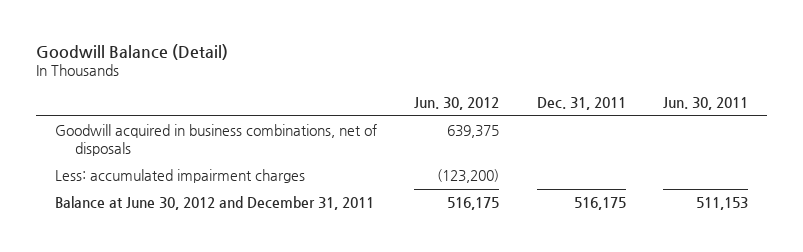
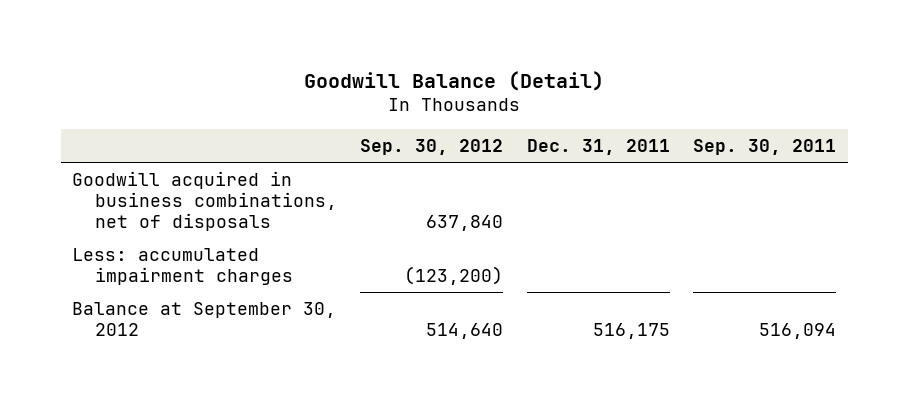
[414,96,500,110] Jun. 30, 2012 -> none
[663,96,749,110] Jun. 30, 2011 -> none
none -> [360,138,504,155] Sep. 30, 2012
none -> [693,138,837,155] Sep. 30, 2011
[54,196,374,211] Balance at June 30, 2012 and December 31, 2011 -> [72,302,337,336] Balance at September 30, 2012

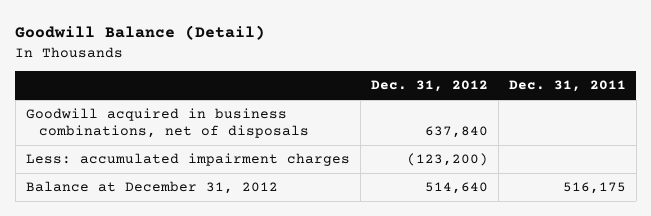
[360,138,504,155] Sep. 30, 2012 -> none
[693,138,837,155] Sep. 30, 2011 -> none
none -> [370,80,488,93] Dec. 31, 2012
[72,302,337,336] Balance at September 30, 2012 -> [25,181,278,195] Balance at December 31, 2012

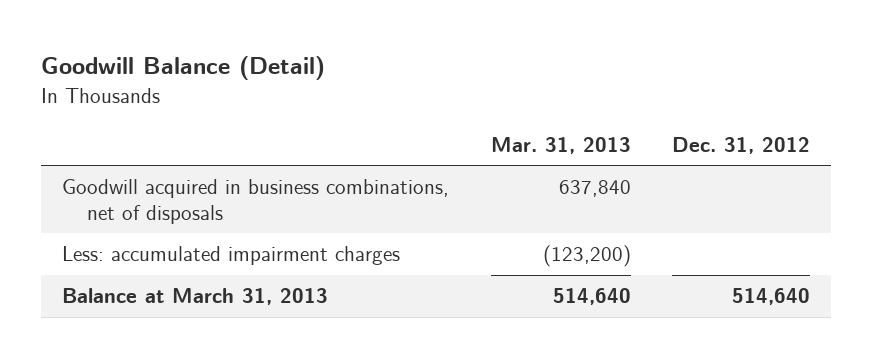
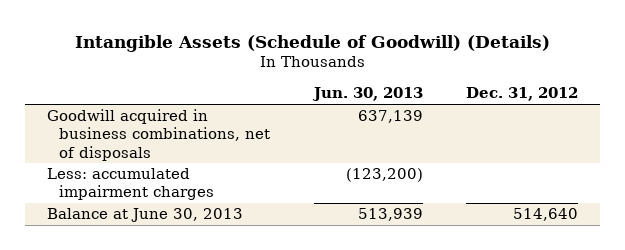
[41,56,326,81] Goodwill Balance (Detail) -> [74,34,550,52] Intangible Assets (Schedule of Goodwill) (Details)
[490,136,631,154] Mar. 31, 2013 -> none
none -> [311,87,423,102] Jun. 30, 2013
[62,288,329,306] Balance at March 31, 2013 -> [46,208,243,223] Balance at June 30, 2013

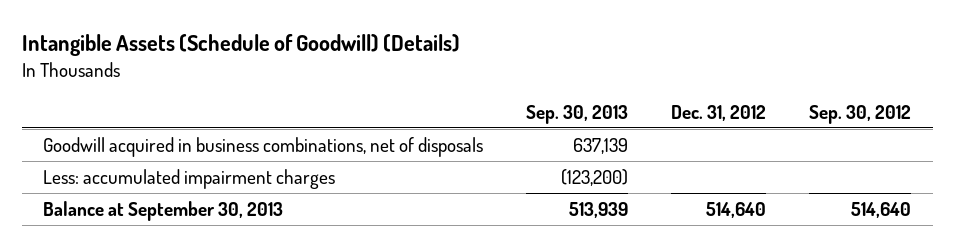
[311,87,423,102] Jun. 30, 2013 -> none
none -> [526,104,629,124] Sep. 30, 2013
none -> [809,104,912,124] Sep. 30, 2012
[46,208,243,223] Balance at June 30, 2013 -> [43,200,284,221] Balance at September 30, 2013

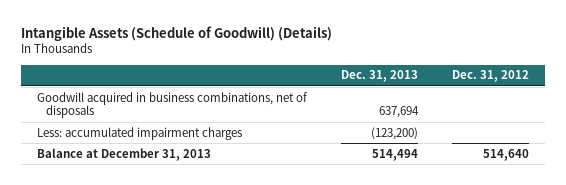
[526,104,629,124] Sep. 30, 2013 -> none
[809,104,912,124] Sep. 30, 2012 -> none
none -> [341,70,419,83] Dec. 31, 2013
[43,200,284,221] Balance at September 30, 2013 -> [37,147,212,161] Balance at December 31, 2013

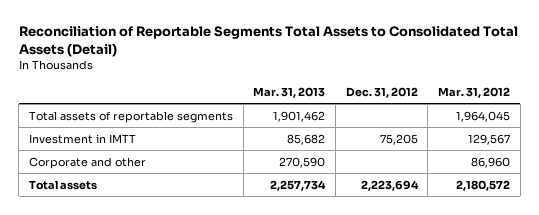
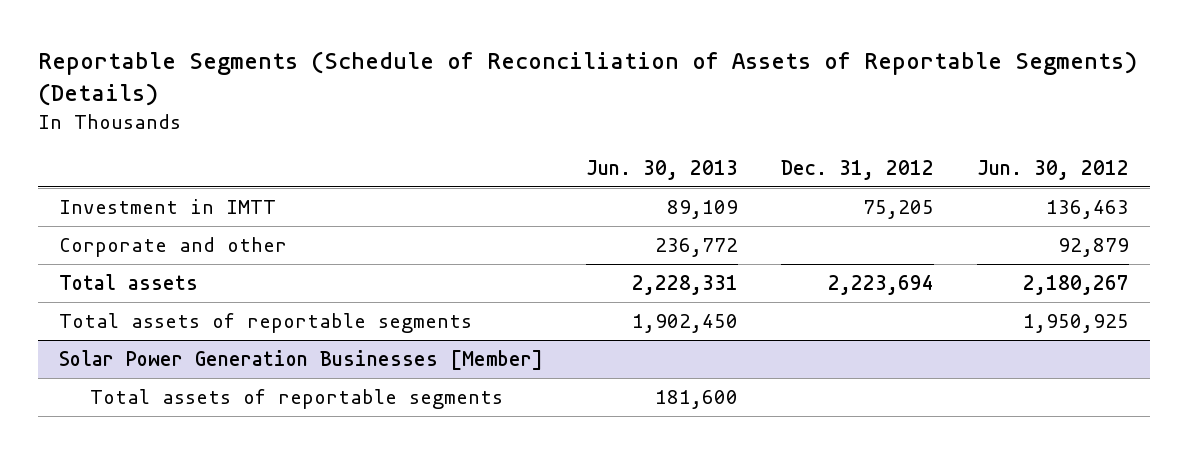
[18,26,518,57] Reconciliation of Reportable Segments Total Assets to Consolidated Total Assets (Detail) -> [37,51,1137,107] Reportable Segments (Schedule of Reconciliation of Assets of Reportable Segments) (Details)
[253,86,326,98] Mar. 31, 2013 -> none
[438,86,511,98] Mar. 31, 2012 -> none
none -> [585,160,738,181] Jun. 30, 2013
none -> [976,160,1129,181] Jun. 30, 2012
[29,110,234,123] Total assets of reportable segments -> [58,312,472,333] Total assets of reportable segments
none -> [58,349,543,370] Solar Power Generation Businesses [Member]
none -> [89,388,503,409] Total assets of reportable segments

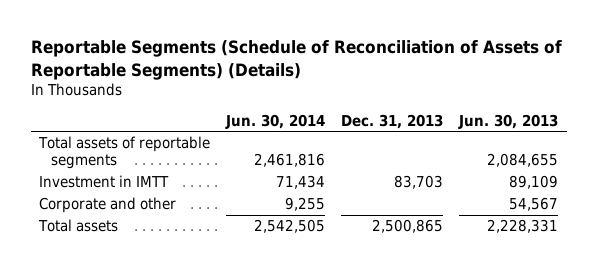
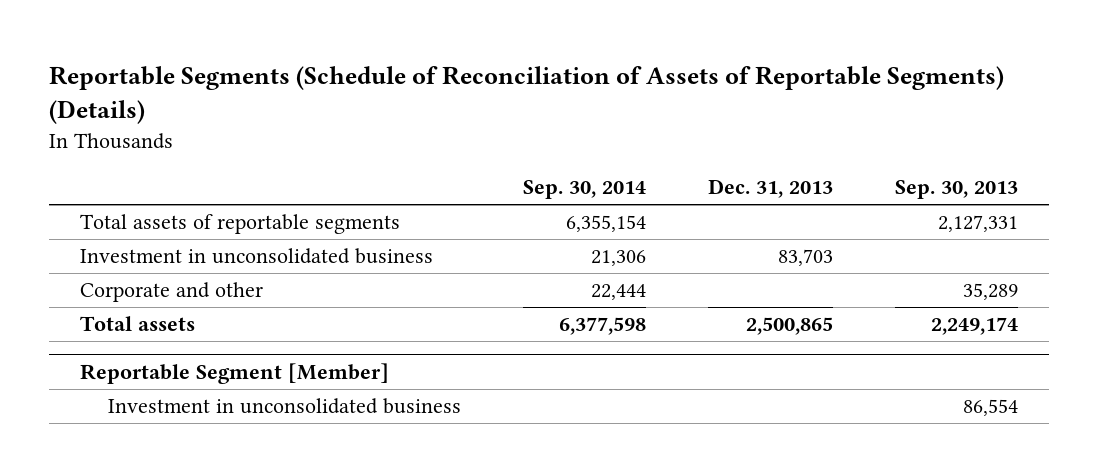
[225,113,326,129] Jun. 30, 2014 -> none
[458,113,559,129] Jun. 30, 2013 -> none
none -> [523,180,647,200] Sep. 30, 2014
none -> [895,180,1019,200] Sep. 30, 2013
[38,175,169,189] Investment in IMTT -> [80,248,434,265] Investment in unconsolidated business
none -> [80,363,390,385] Reportable Segment [Member]
none -> [108,398,462,415] Investment in unconsolidated business

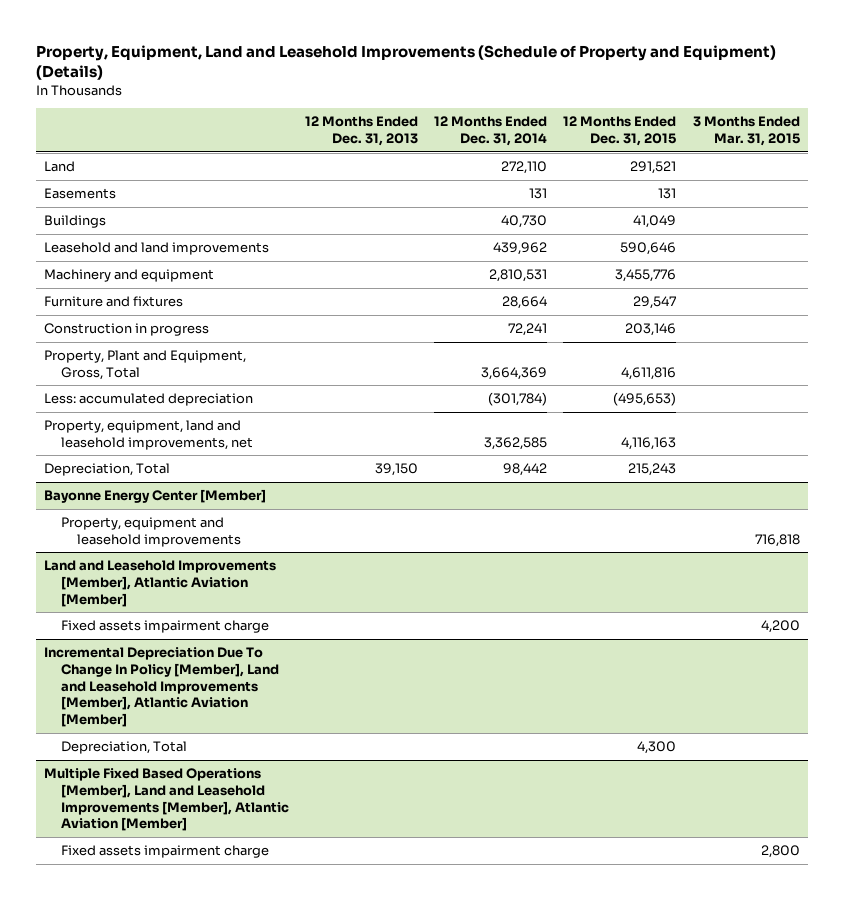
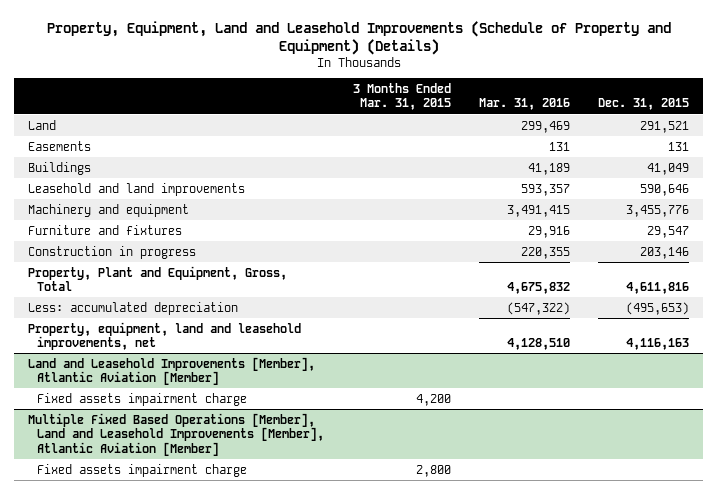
[304,116,418,147] 12 Months Ended Dec. 31, 2013 -> none
[434,116,548,147] 12 Months Ended Dec. 31, 2014 -> none
[563,116,677,147] 12 Months Ended Dec. 31, 2015 -> none
none -> [478,98,570,111] Mar. 31, 2016
none -> [597,98,689,111] Dec. 31, 2015
[44,463,171,477] Depreciation, Total -> none
[44,489,267,504] Bayonne Energy Center [Member] -> none
[60,517,241,547] Property, equipment and leasehold improvements -> none
[44,647,279,728] Incremental Depreciation Due To Change In Policy [Member], Land and Leasehold Improvements [Member], Atlantic Aviation [Member] -> none
[60,741,187,755] Depreciation, Total -> none

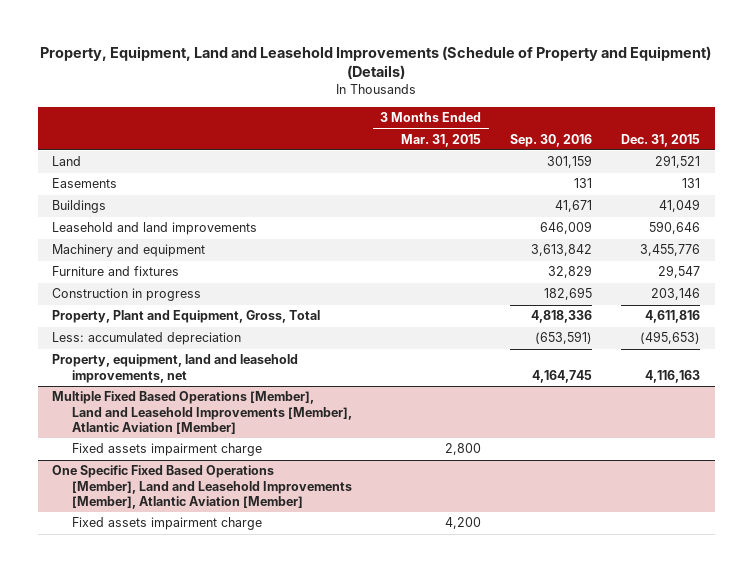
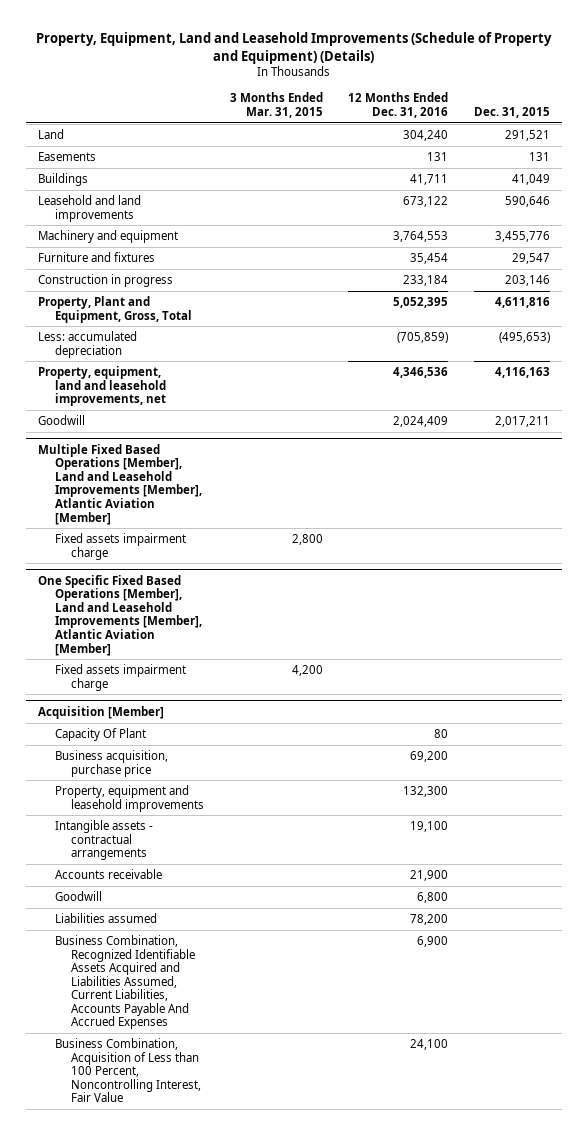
[510,133,593,147] Sep. 30, 2016 -> none
none -> [348,92,449,119] 12 Months Ended Dec. 31, 2016
none -> [38,415,86,426] Goodwill
none -> [38,705,165,719] Acquisition [Member]
none -> [54,728,146,742] Capacity Of Plant
none -> [54,750,168,777] Business acquisition, purchase price
none -> [54,785,205,812] Property, equipment and leasehold improvements
none -> [54,820,153,861] Intangible assets - contractual arrangements
none -> [54,869,162,880] Accounts receivable
none -> [54,891,102,902] Goodwill
none -> [54,913,157,924] Liabilities assumed
none -> [54,935,196,1030] Business Combination, Recognized Identifiable Assets Acquired and Liabilities Assumed, Current Liabilities, Accounts Payable And Accrued Expenses
none -> [54,1038,202,1103] Business Combination, Acquisition of Less than 100 Percent, Noncontrolling Interest, Fair Value

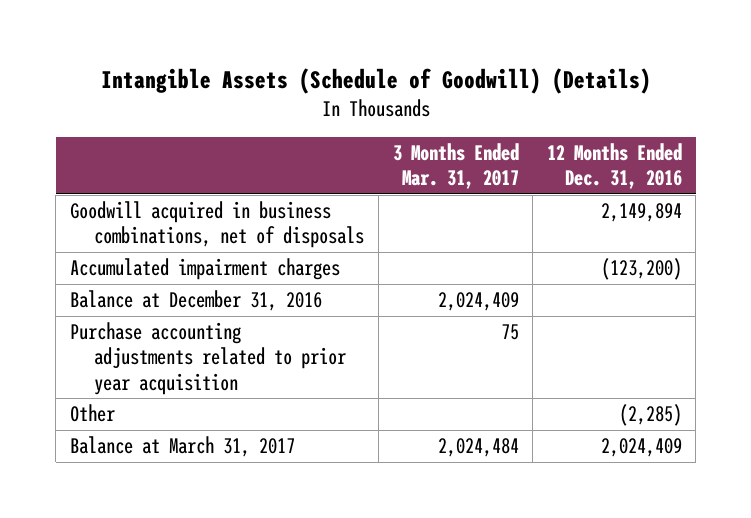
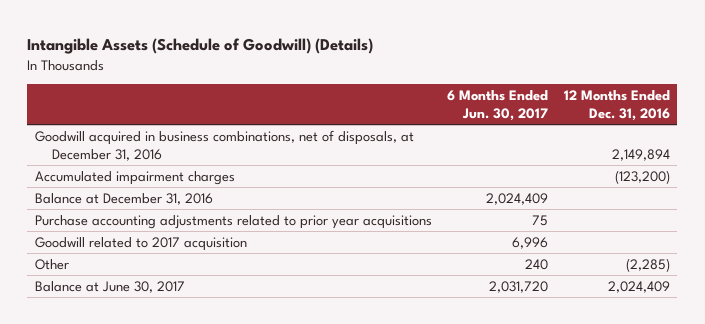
[392,143,519,190] 3 Months Ended Mar. 31, 2017 -> none
none -> [447,90,549,121] 6 Months Ended Jun. 30, 2017
[69,201,365,249] Goodwill acquired in business combinations, net of disposals -> [35,129,415,161] Goodwill acquired in business combinations, net of disposals, at December 31, 2016
[69,322,347,395] Purchase accounting adjustments related to prior year acquisition -> [35,214,433,229] Purchase accounting adjustments related to prior year acquisitions
none -> [35,236,248,251] Goodwill related to 2017 acquisition
[69,436,295,458] Balance at March 31, 2017 -> [35,280,186,293] Balance at June 30, 2017

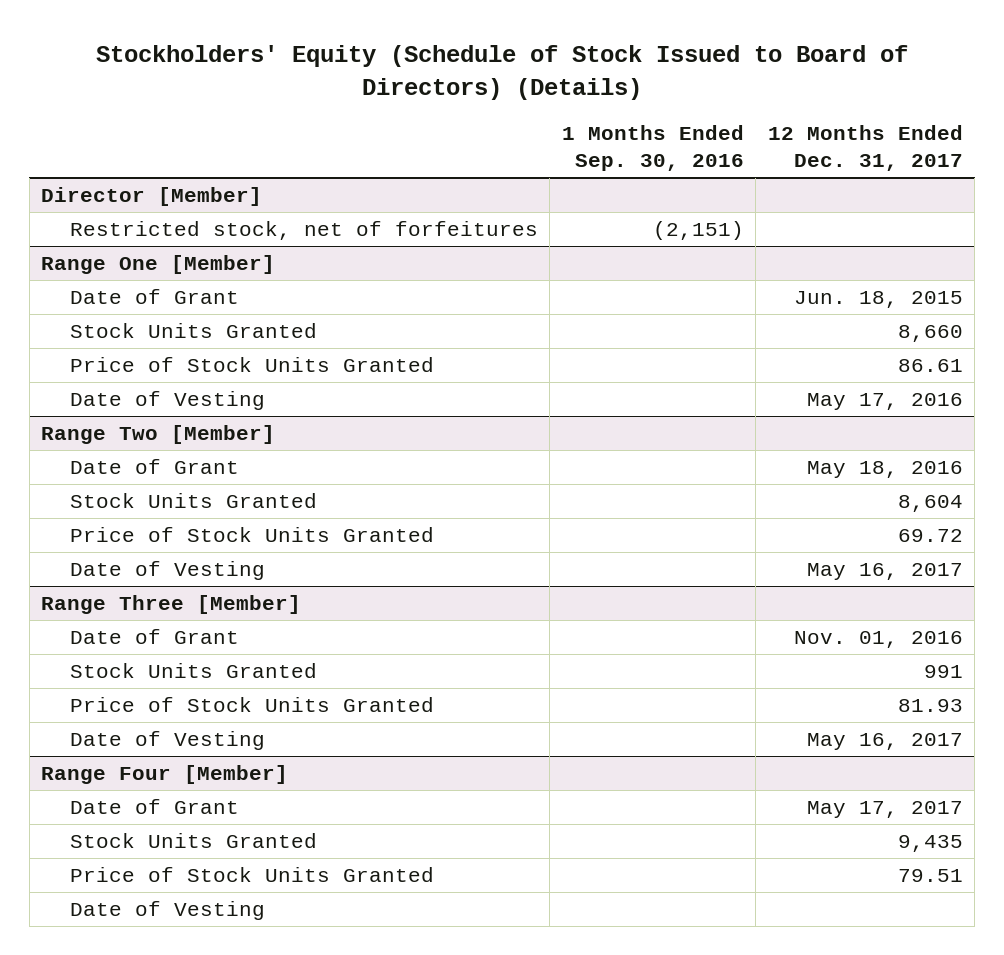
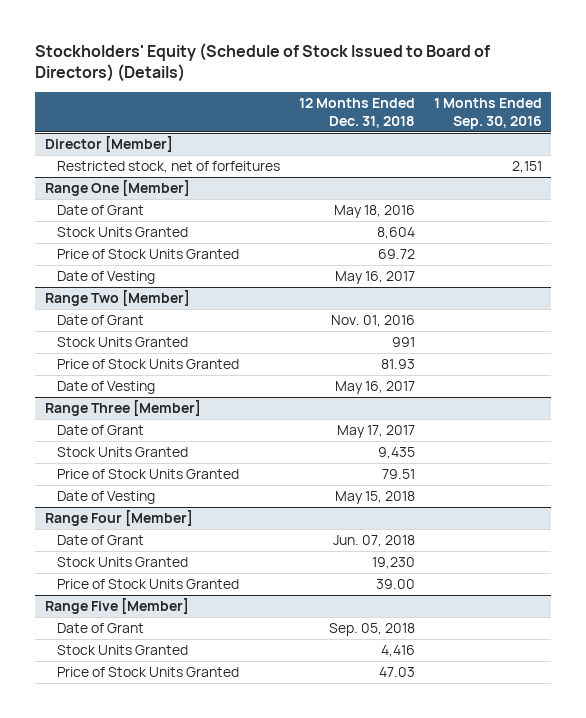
[767,125,963,171] 12 Months Ended Dec. 31, 2017 -> none
none -> [298,98,415,129] 12 Months Ended Dec. 31, 2018
[652,221,744,241] (2,151) -> [511,160,542,173] 2,151
[69,901,265,921] Date of Vesting -> none
none -> [44,597,189,614] Range Five [Member]
none -> [56,622,144,633] Date of Grant
none -> [56,644,188,655] Stock Units Granted
none -> [56,666,239,677] Price of Stock Units Granted

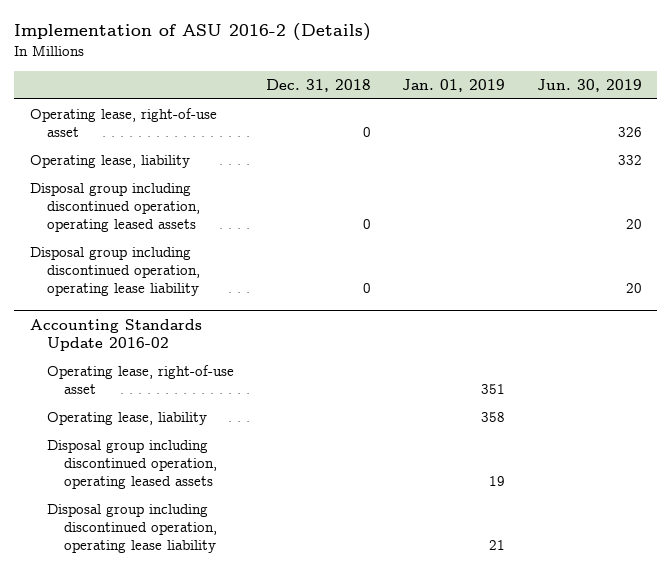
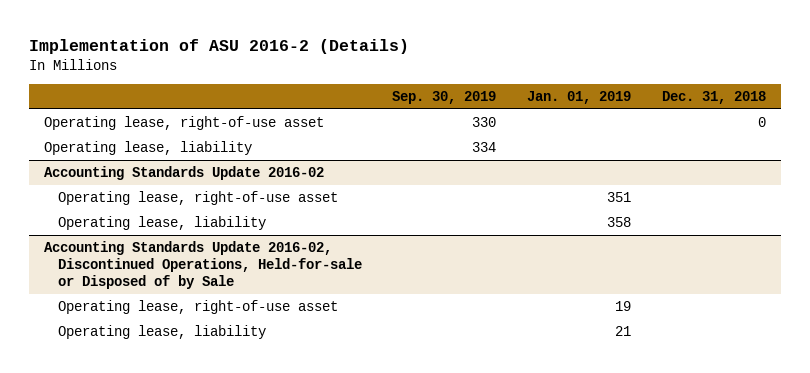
[536,78,642,92] Jun. 30, 2019 -> none
none -> [392,91,497,105] Sep. 30, 2019
[29,182,201,232] Disposal group including discontinued operation, operating leased assets -> none
[29,246,201,296] Disposal group including discontinued operation, operating lease liability -> none
[47,439,218,489] Disposal group including discontinued operation, operating leased assets -> none
[47,503,218,553] Disposal group including discontinued operation, operating lease liability -> none
none -> [44,240,362,289] Accounting Standards Update 2016-02, Discontinued Operations, Held-for-sale or Disposed of by Sale
none -> [57,299,338,314] Operating lease, right-of-use asset
none -> [57,324,266,339] Operating lease, liability

